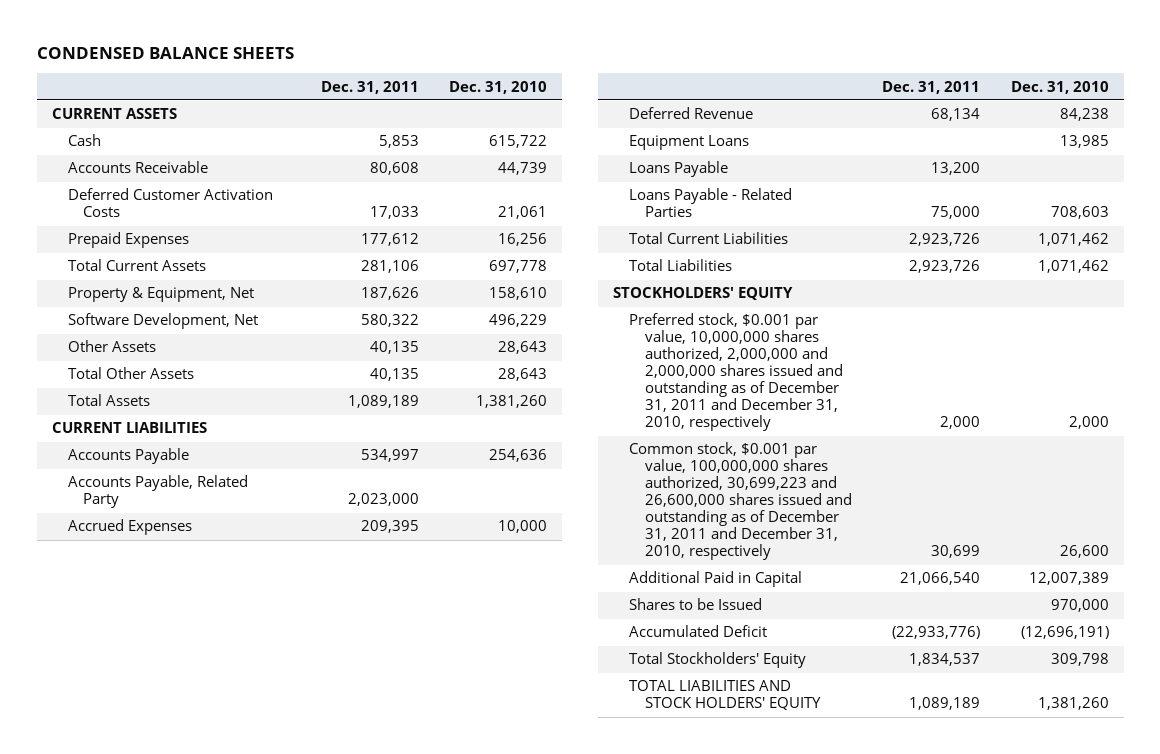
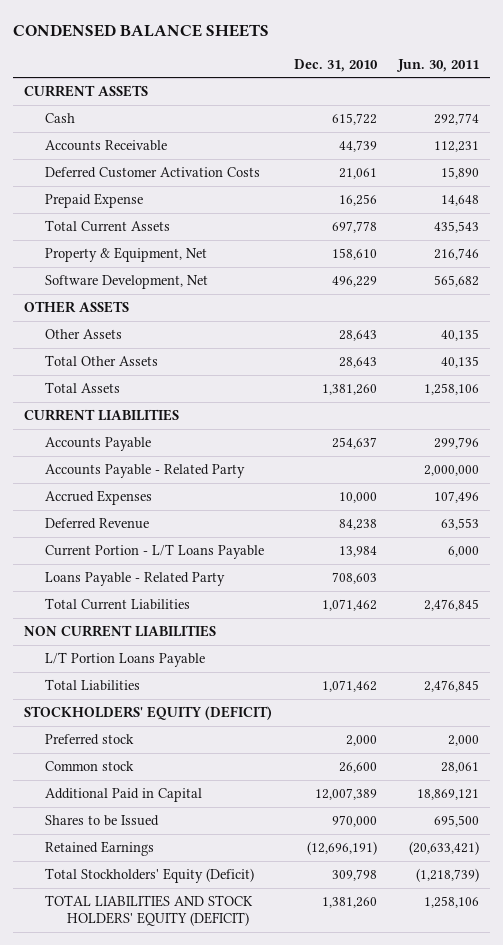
[320,80,419,94] Dec. 31, 2011 -> none
none -> [396,58,480,72] Jun. 30, 2011
[67,232,189,249] Prepaid Expenses -> [45,193,144,209] Prepaid Expense
none -> [23,301,129,314] OTHER ASSETS
[489,449,548,463] 254,636 -> [331,437,377,450] 254,637
[67,475,248,509] Accounts Payable, Related Party -> [45,464,246,479] Accounts Payable - Related Party
[629,135,750,151] Equipment Loans -> none
[629,161,729,178] Loans Payable -> none
none -> [45,544,265,560] Current Portion - L/T Loans Payable
[629,188,793,218] Loans Payable - Related Parties -> [45,572,226,587] Loans Payable - Related Party
none -> [23,625,216,638] NON CURRENT LIABILITIES
none -> [45,652,206,668] L/T Portion Loans Payable
[613,287,794,301] STOCKHOLDERS' EQUITY -> [23,706,272,721] STOCKHOLDERS' EQUITY (DEFICIT)
[629,313,843,432] Preferred stock, $0.001 par value, 10,000,000 shares authorized, 2,000,000 and 2,000,000 shares issued and outstanding as of December 31, 2011 and December 31, 2010, respectively -> [45,734,135,746] Preferred stock
[629,442,852,561] Common stock, $0.001 par value, 100,000,000 shares authorized, 30,699,223 and 26,600,000 shares issued and outstanding as of December 31, 2011 and December 31, 2010, respectively -> [45,761,135,772] Common stock
[629,625,768,638] Accumulated Deficit -> [45,841,155,857] Retained Earnings
[629,652,807,669] Total Stockholders' Equity -> [45,868,255,884] Total Stockholders' Equity (Deficit)
[629,680,821,711] TOTAL LIABILITIES AND STOCK HOLDERS' EQUITY -> [45,895,254,927] TOTAL LIABILITIES AND STOCK HOLDERS' EQUITY (DEFICIT)

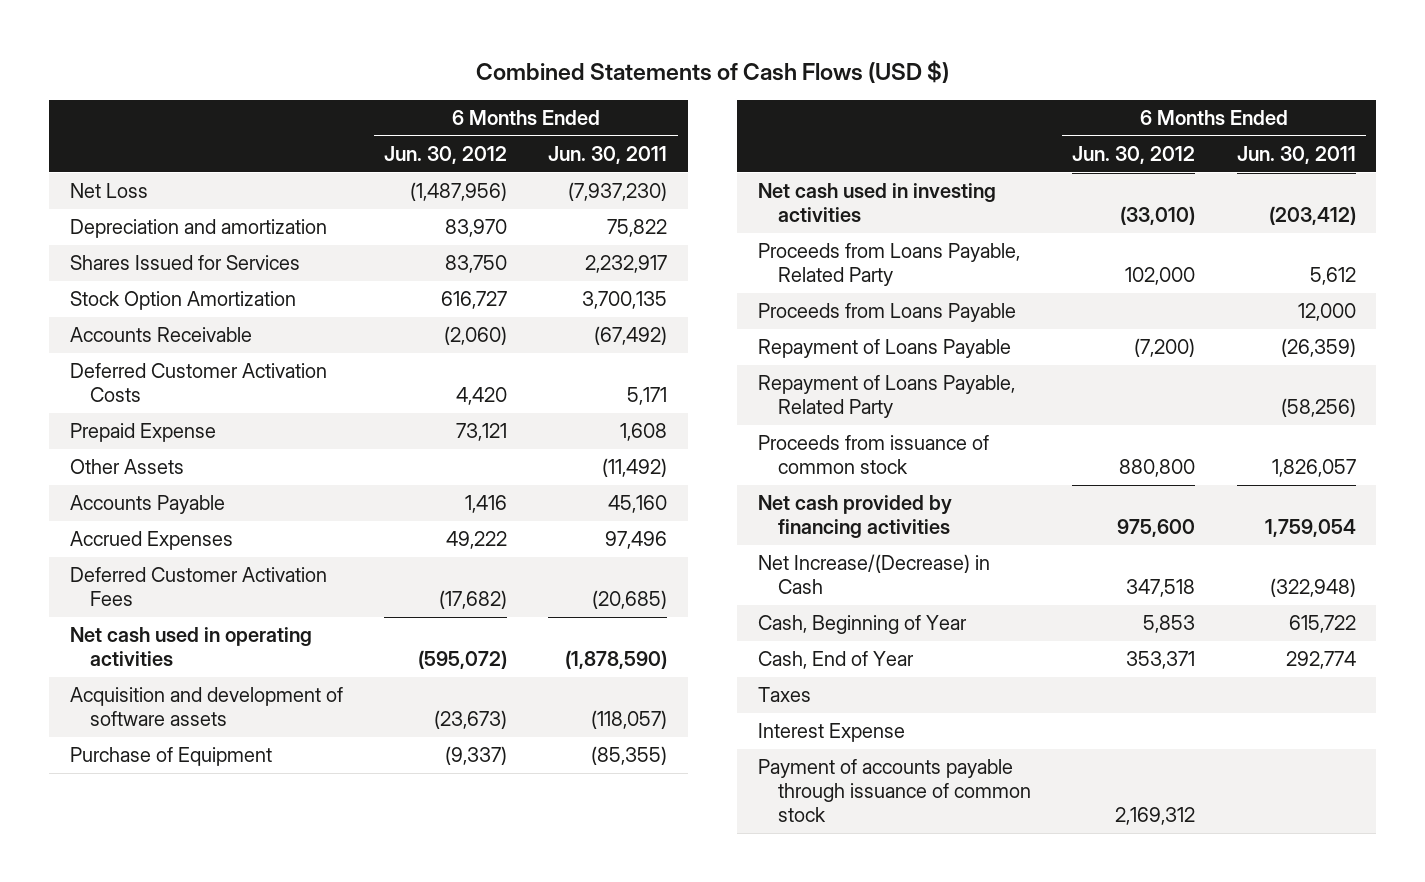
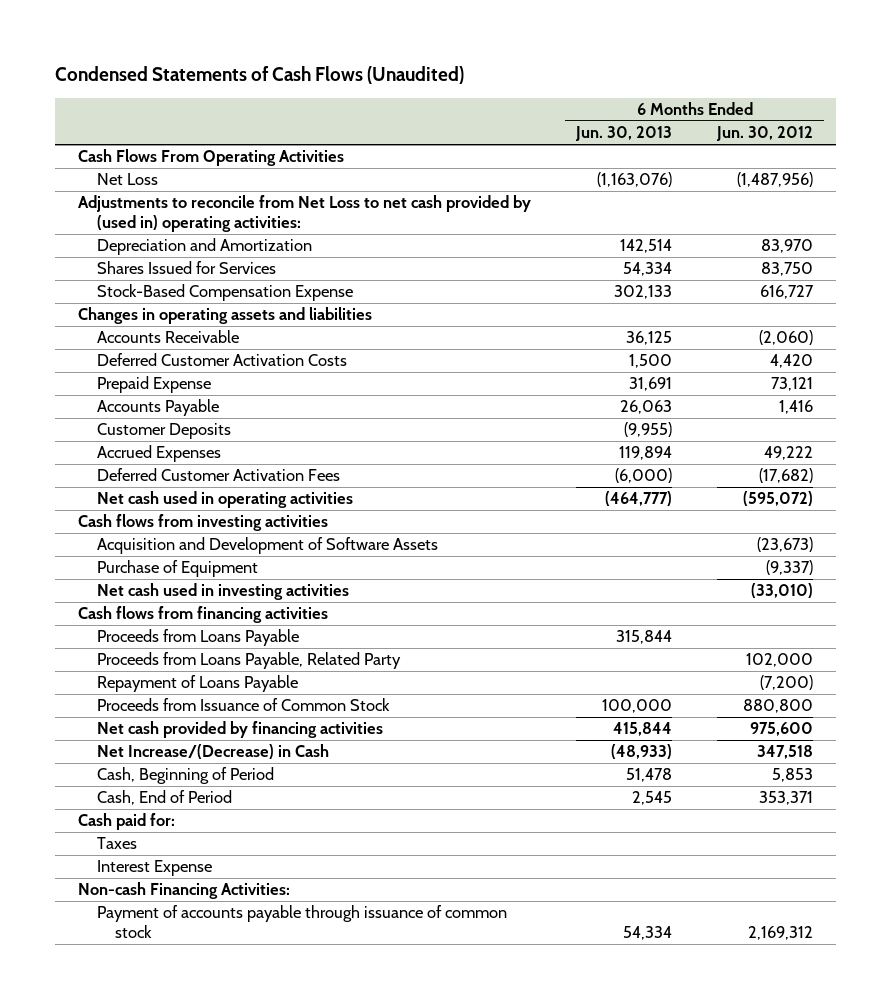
[475,59,949,83] Combined Statements of Cash Flows (USD $) -> [55,66,465,85] Condensed Statements of Cash Flows (Unaudited)
[548,145,668,164] Jun. 30, 2011 -> none
none -> [575,126,673,142] Jun. 30, 2013
none -> [77,149,344,167] Cash Flows From Operating Activities
none -> [77,195,531,232] Adjustments to reconcile from Net Loss to net cash provided by (used in) operating activities:
[69,219,327,239] Depreciation and amortization -> [96,238,312,256] Depreciation and Amortization
[69,291,296,311] Stock Option Amortization -> [96,284,353,302] Stock-Based Compensation Expense
none -> [77,307,372,325] Changes in operating assets and liabilities
[69,459,184,475] Other Assets -> none
none -> [96,423,231,440] Customer Deposits
none -> [77,514,328,532] Cash flows from investing activities
[69,687,343,727] Acquisition and development of software assets -> [96,537,438,555] Acquisition and Development of Software Assets
none -> [77,606,328,624] Cash flows from financing activities
[757,243,1020,287] Proceeds from Loans Payable, Related Party -> [96,652,401,670] Proceeds from Loans Payable, Related Party
[757,375,1015,419] Repayment of Loans Payable, Related Party -> none
[757,435,989,475] Proceeds from issuance of common stock -> [96,698,390,712] Proceeds from Issuance of Common Stock
[757,615,967,635] Cash, Beginning of Year -> [96,767,274,785] Cash, Beginning of Period
[757,651,914,670] Cash, End of Year -> [96,790,232,806] Cash, End of Period
none -> [77,813,175,831] Cash paid for:
none -> [77,882,290,900] Non-cash Financing Activities:

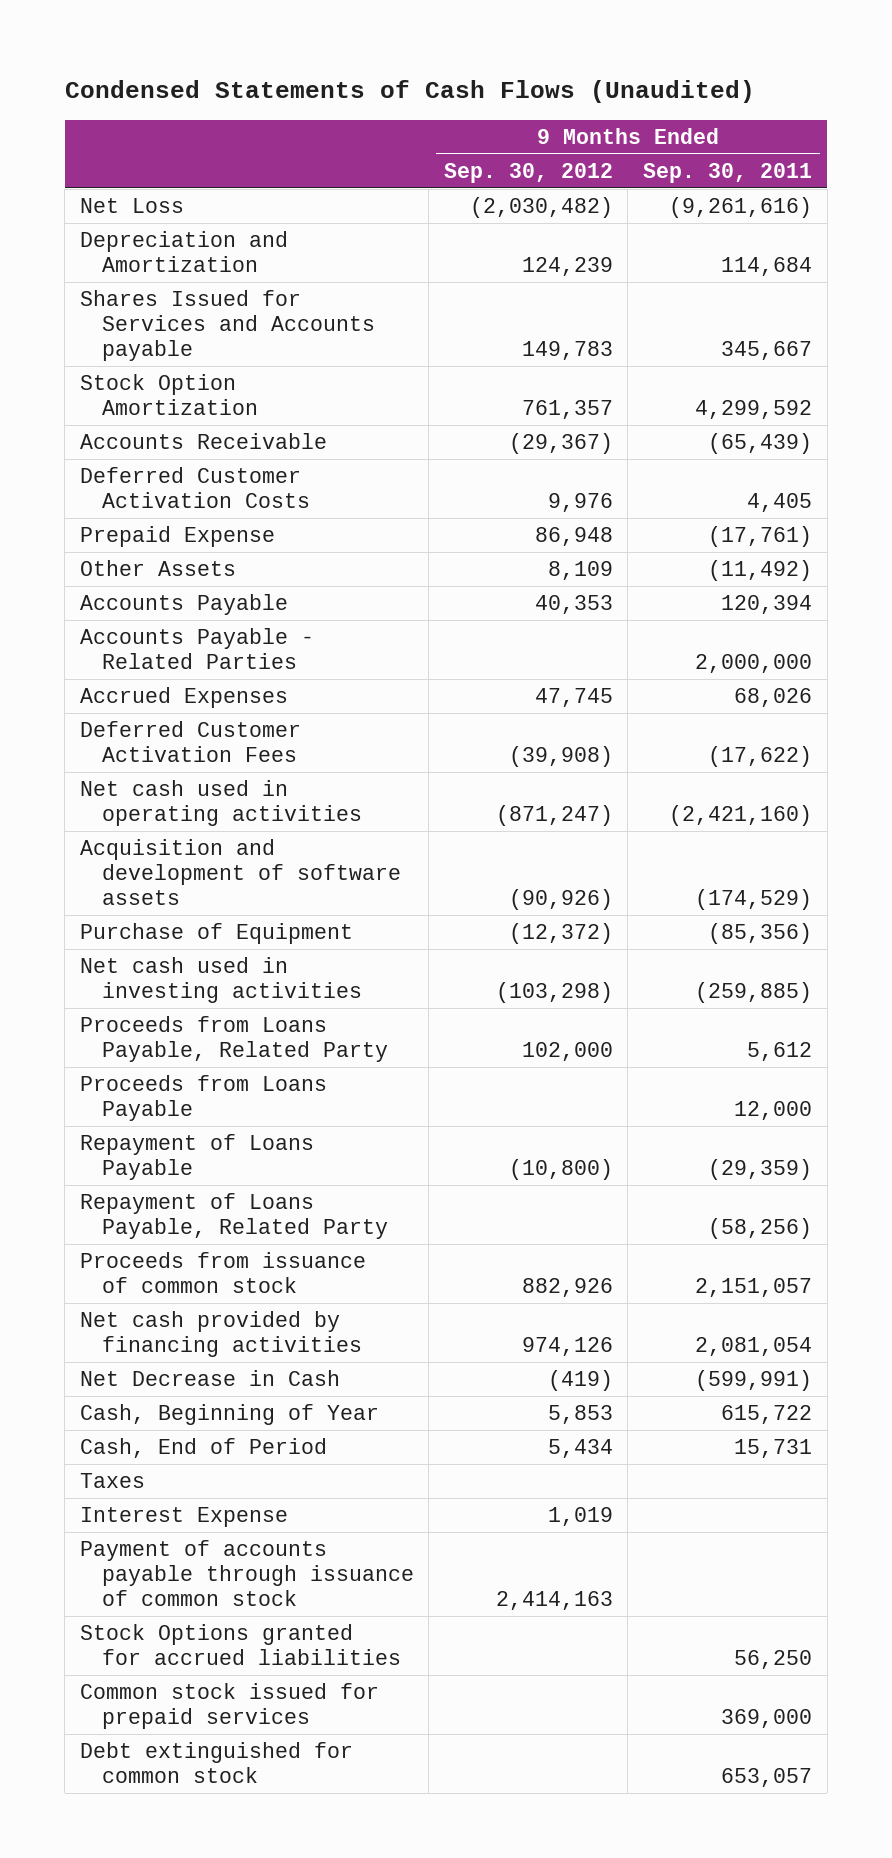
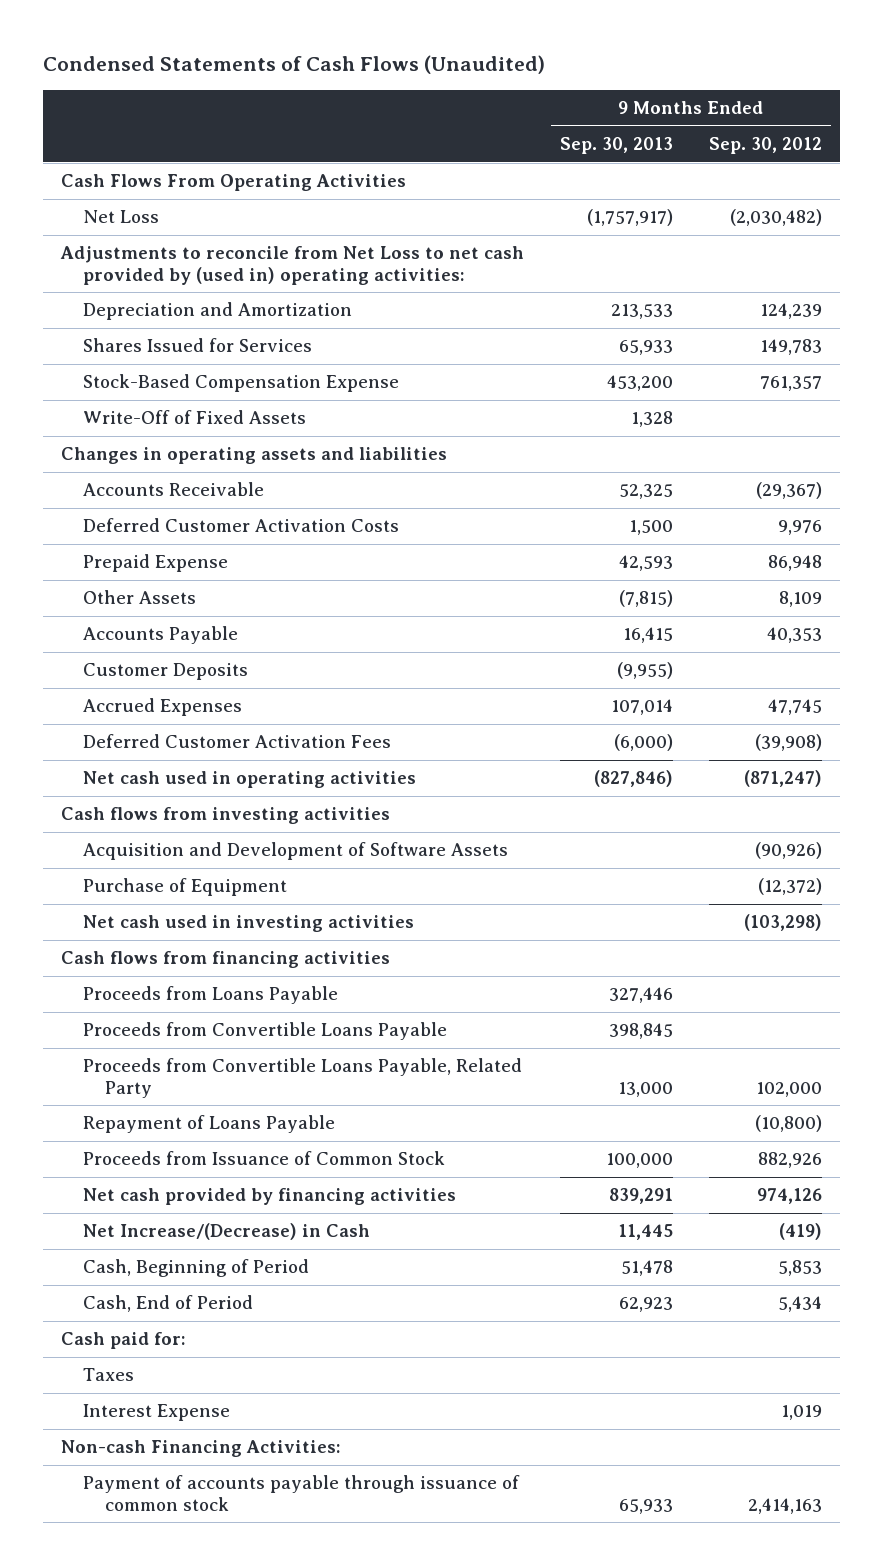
[643,162,813,183] Sep. 30, 2011 -> none
none -> [560,137,674,155] Sep. 30, 2013
none -> [60,174,406,192] Cash Flows From Operating Activities
none -> [59,246,524,285] Adjustments to reconcile from Net Loss to net cash provided by (used in) operating activities:
[80,290,375,362] Shares Issued for Services and Accounts payable -> [83,338,313,353] Shares Issued for Services
[80,374,258,416] Stock Option Amortization -> [83,374,400,393] Stock-Based Compensation Expense
none -> [83,410,307,425] Write-Off of Fixed Assets
none -> [60,447,447,465] Changes in operating assets and liabilities
[80,628,315,670] Accounts Payable - Related Parties -> none
none -> [83,663,249,681] Customer Deposits
none -> [60,807,390,825] Cash flows from investing activities
[80,839,401,906] Acquisition and development of software assets -> [83,842,509,861] Acquisition and Development of Software Assets
[80,1016,388,1063] Proceeds from Loans Payable, Related Party -> none
none -> [60,951,390,969] Cash flows from financing activities
none -> [83,1022,448,1041] Proceeds from Convertible Loans Payable
none -> [83,1058,523,1098] Proceeds from Convertible Loans Payable, Related Party
[80,1193,388,1240] Repayment of Loans Payable, Related Party -> none
[80,1252,367,1294] Proceeds from issuance of common stock -> [83,1151,446,1166] Proceeds from Issuance of Common Stock
[80,1370,341,1387] Net Decrease in Cash -> [83,1223,371,1241] Net Increase/(Decrease) in Cash
[80,1404,380,1426] Cash, Beginning of Year -> [83,1259,310,1278] Cash, Beginning of Period
none -> [60,1332,186,1350] Cash paid for:
none -> [60,1440,341,1458] Non-cash Financing Activities:
[80,1624,401,1666] Stock Options granted for accrued liabilities -> none
[80,1683,380,1730] Common stock issued for prepaid services -> none
[80,1742,354,1784] Debt extinguished for common stock -> none

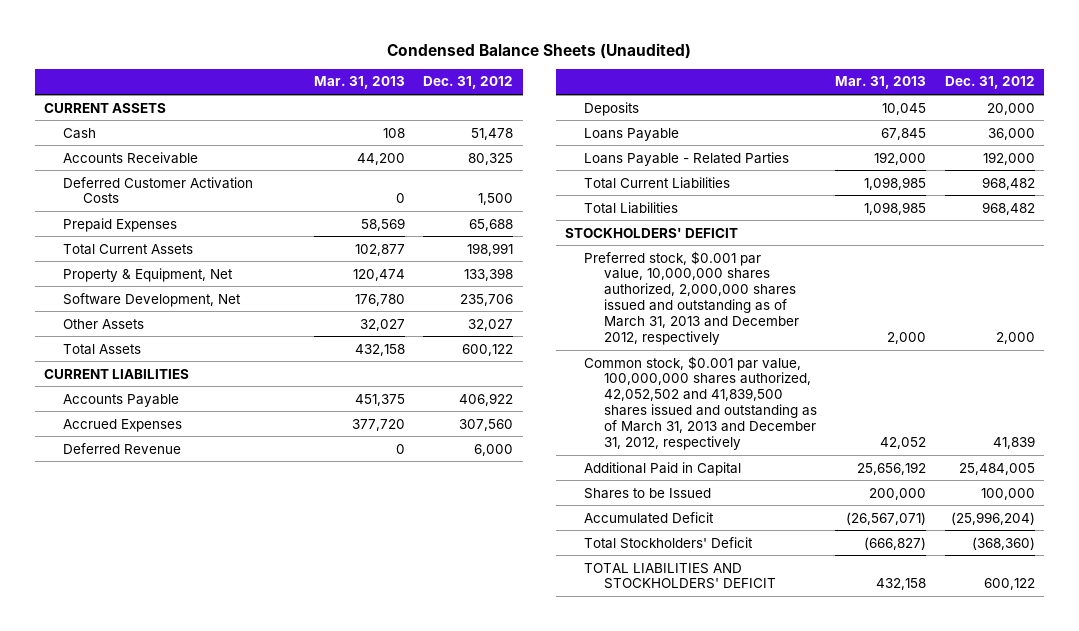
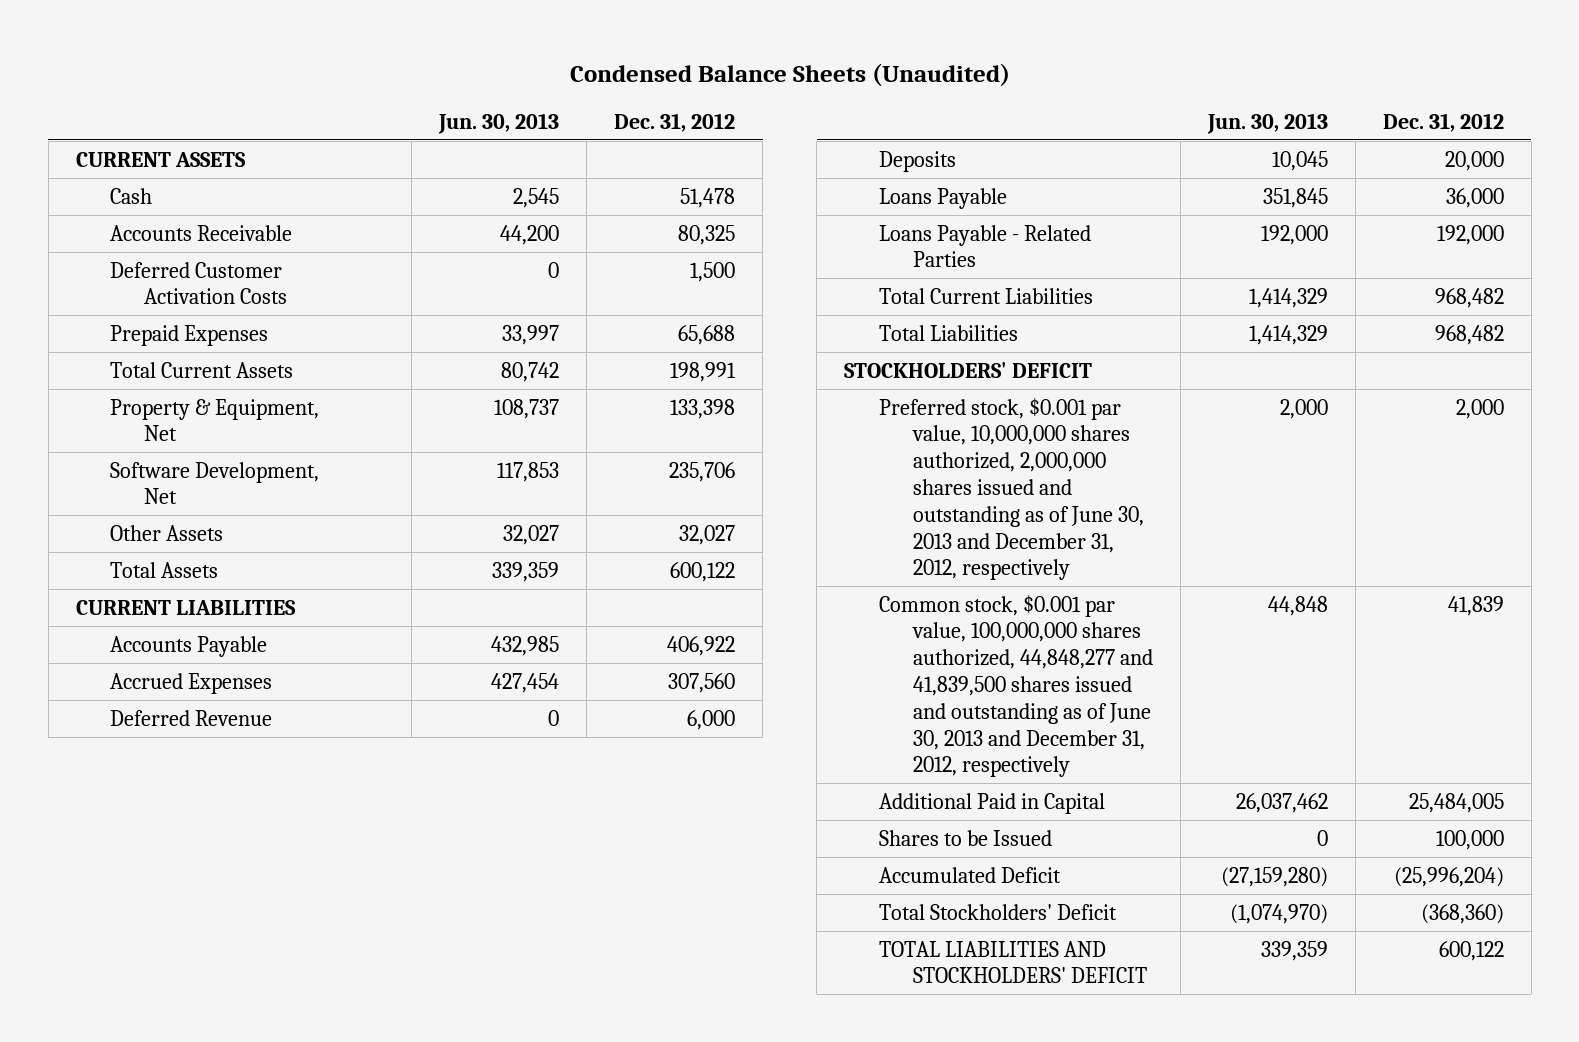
[314,76,406,90] Mar. 31, 2013 -> none
none -> [438,112,560,134] Jun. 30, 2013
[584,250,799,346] Preferred stock, $0.001 par value, 10,000,000 shares authorized, 2,000,000 shares issued and outstanding as of March 31, 2013 and December 2012, respectively -> [878,397,1145,581] Preferred stock, $0.001 par value, 10,000,000 shares authorized, 2,000,000 shares issued and outstanding as of June 30, 2013 and December 31, 2012, respectively
[584,355,817,451] Common stock, $0.001 par value, 100,000,000 shares authorized, 42,052,502 and 41,839,500 shares issued and outstanding as of March 31, 2013 and December 31, 2012, respectively -> [878,594,1154,778] Common stock, $0.001 par value, 100,000,000 shares authorized, 44,848,277 and 41,839,500 shares issued and outstanding as of June 30, 2013 and December 31, 2012, respectively

